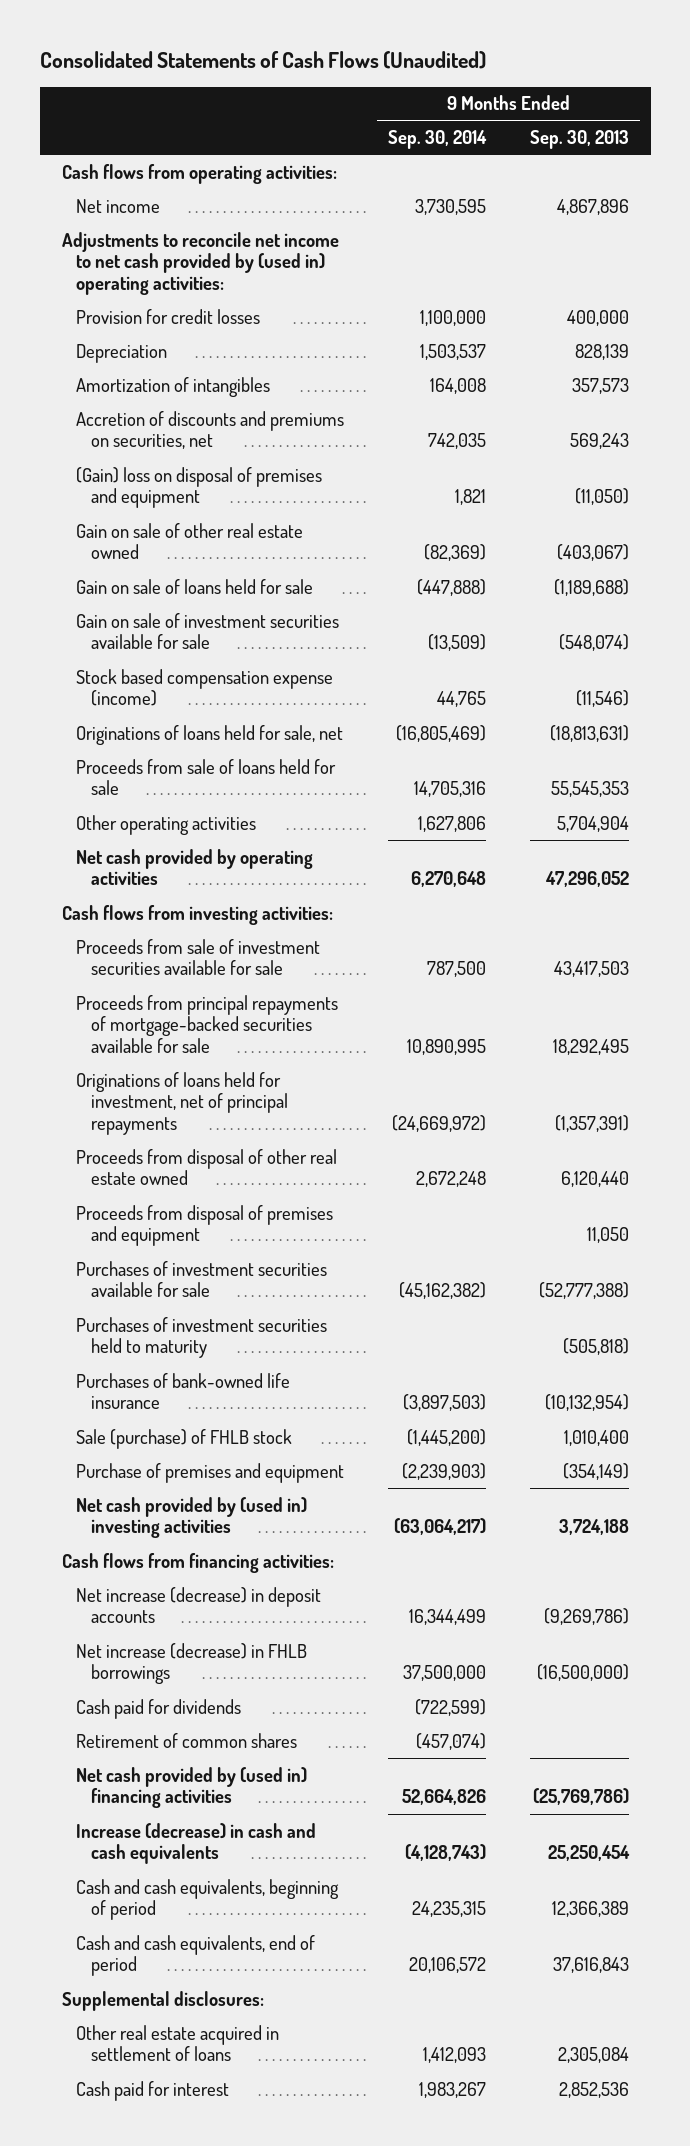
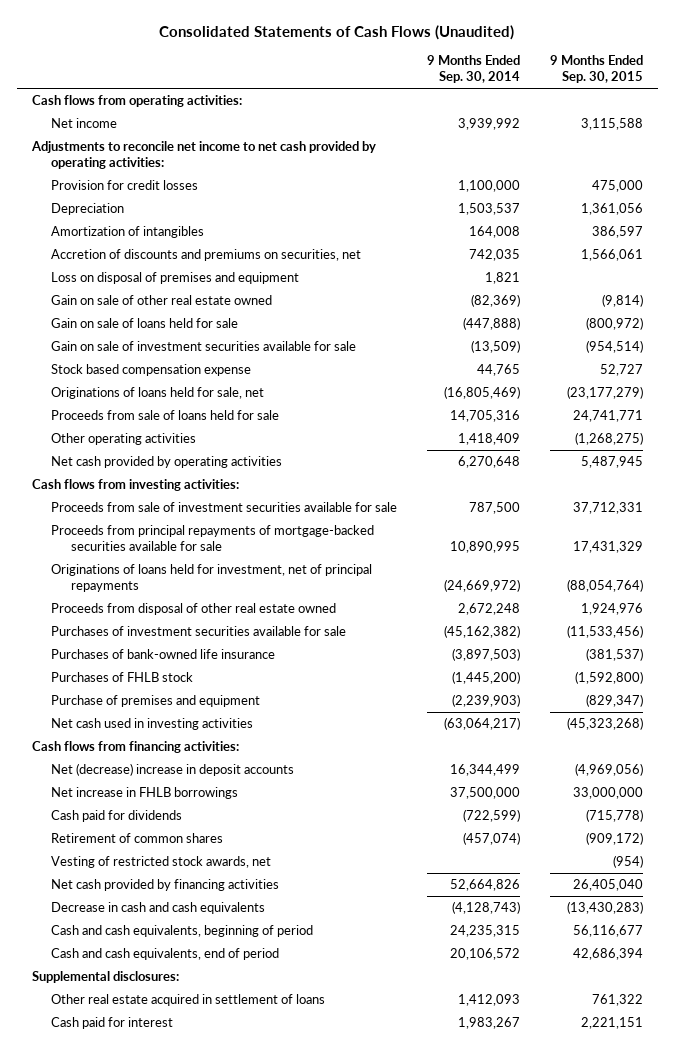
[529,130,629,150] Sep. 30, 2013 -> none
none -> [549,55,643,84] 9 Months Ended Sep. 30, 2015
[415,198,487,215] 3,730,595 -> [458,118,521,131] 3,939,992
[61,231,339,296] Adjustments to reconcile net income to net cash provided by (used in) operating activities: -> [30,141,376,170] Adjustments to reconcile net income to net cash provided by operating activities:
[76,466,323,509] (Gain) loss on disposal of premises and equipment -> [51,272,300,285] Loss on disposal of premises and equipment
[76,668,334,707] Stock based compensation expense (income) -> [51,364,252,377] Stock based compensation expense
[418,815,487,832] 1,627,806 -> [458,433,521,446] 1,418,409
[76,1204,334,1247] Proceeds from disposal of premises and equipment -> none
[76,1316,328,1359] Purchases of investment securities held to maturity -> none
[76,1428,293,1449] Sale (purchase) of FHLB stock -> [51,672,194,683] Purchases of FHLB stock
[76,1496,308,1539] Net cash provided by (used in) investing activities -> [51,718,254,731] Net cash used in investing activities
[76,1586,322,1624] Net increase (decrease) in deposit accounts -> [51,763,295,777] Net (decrease) increase in deposit accounts
[76,1642,308,1685] Net increase (decrease) in FHLB borrowings -> [51,787,239,800] Net increase in FHLB borrowings
none -> [51,856,272,869] Vesting of restricted stock awards, net
[76,1766,308,1809] Net cash provided by (used in) financing activities -> [51,879,280,892] Net cash provided by financing activities
[76,1822,317,1865] Increase (decrease) in cash and cash equivalents -> [51,902,266,915] Decrease in cash and cash equivalents

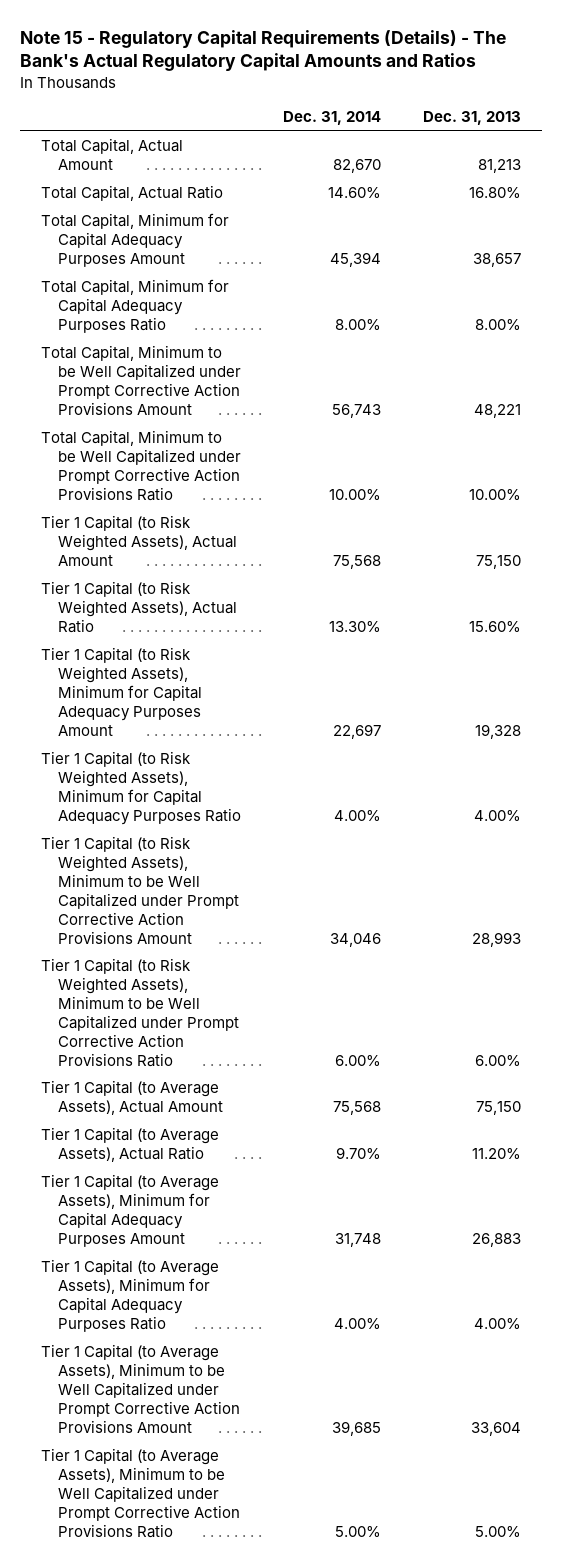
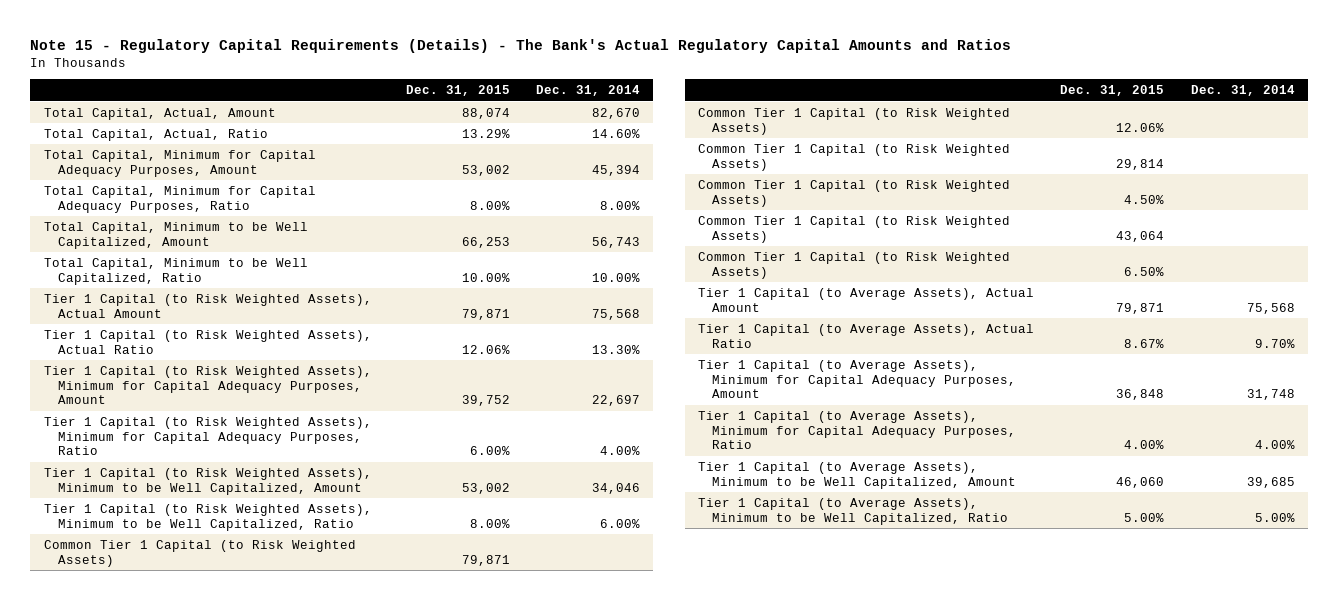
[423,111,522,126] Dec. 31, 2013 -> none
none -> [405,85,510,97] Dec. 31, 2015
[41,138,184,171] Total Capital, Actual Amount -> [43,107,276,120] Total Capital, Actual, Amount
[41,185,224,202] Total Capital, Actual Ratio -> [43,128,268,141] Total Capital, Actual, Ratio
[41,213,230,268] Total Capital, Minimum for Capital Adequacy Purposes Amount -> [43,149,316,177] Total Capital, Minimum for Capital Adequacy Purposes, Amount
[41,279,230,334] Total Capital, Minimum for Capital Adequacy Purposes Ratio -> [43,185,316,213] Total Capital, Minimum for Capital Adequacy Purposes, Ratio
[41,345,242,416] Total Capital, Minimum to be Well Capitalized under Prompt Corrective Action Provisions Amount -> [43,221,308,249] Total Capital, Minimum to be Well Capitalized, Amount
[41,430,242,502] Total Capital, Minimum to be Well Capitalized under Prompt Corrective Action Provisions Ratio -> [43,257,308,285] Total Capital, Minimum to be Well Capitalized, Ratio
[41,647,203,737] Tier 1 Capital (to Risk Weighted Assets), Minimum for Capital Adequacy Purposes Amount -> [43,365,372,405] Tier 1 Capital (to Risk Weighted Assets), Minimum for Capital Adequacy Purposes, Amount
[41,751,242,826] Tier 1 Capital (to Risk Weighted Assets), Minimum for Capital Adequacy Purposes Ratio -> [43,416,372,456] Tier 1 Capital (to Risk Weighted Assets), Minimum for Capital Adequacy Purposes, Ratio
[41,836,240,945] Tier 1 Capital (to Risk Weighted Assets), Minimum to be Well Capitalized under Prompt Corrective Action Provisions Amount -> [43,467,372,495] Tier 1 Capital (to Risk Weighted Assets), Minimum to be Well Capitalized, Amount
[41,958,240,1068] Tier 1 Capital (to Risk Weighted Assets), Minimum to be Well Capitalized under Prompt Corrective Action Provisions Ratio -> [43,503,372,531] Tier 1 Capital (to Risk Weighted Assets), Minimum to be Well Capitalized, Ratio
none -> [43,539,356,567] Common Tier 1 Capital (to Risk Weighted Assets)
none -> [698,107,1011,135] Common Tier 1 Capital (to Risk Weighted Assets)
none -> [698,143,1011,171] Common Tier 1 Capital (to Risk Weighted Assets)
none -> [698,179,1011,207] Common Tier 1 Capital (to Risk Weighted Assets)
none -> [698,215,1011,243] Common Tier 1 Capital (to Risk Weighted Assets)
none -> [698,251,1011,279] Common Tier 1 Capital (to Risk Weighted Assets)
[41,1174,220,1248] Tier 1 Capital (to Average Assets), Minimum for Capital Adequacy Purposes Amount -> [698,359,1016,399] Tier 1 Capital (to Average Assets), Minimum for Capital Adequacy Purposes, Amount
[41,1259,220,1333] Tier 1 Capital (to Average Assets), Minimum for Capital Adequacy Purposes Ratio -> [698,410,1016,450] Tier 1 Capital (to Average Assets), Minimum for Capital Adequacy Purposes, Ratio
[41,1344,241,1434] Tier 1 Capital (to Average Assets), Minimum to be Well Capitalized under Prompt Corrective Action Provisions Amount -> [698,461,1016,489] Tier 1 Capital (to Average Assets), Minimum to be Well Capitalized, Amount
[41,1448,241,1539] Tier 1 Capital (to Average Assets), Minimum to be Well Capitalized under Prompt Corrective Action Provisions Ratio -> [698,497,1008,525] Tier 1 Capital (to Average Assets), Minimum to be Well Capitalized, Ratio

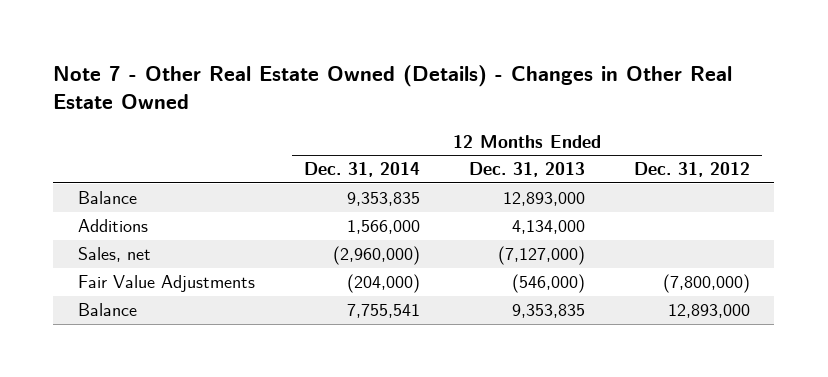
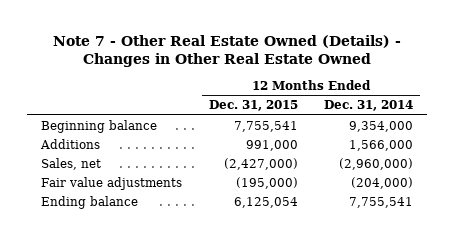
[468,162,585,178] Dec. 31, 2013 -> none
[633,162,750,178] Dec. 31, 2012 -> none
none -> [208,100,298,112] Dec. 31, 2015
[77,191,137,205] Balance -> [40,119,157,133] Beginning balance
[346,192,420,207] 9,353,835 -> [349,120,414,132] 9,354,000
[77,275,255,293] Fair Value Adjustments -> [40,176,182,190] Fair value adjustments
[77,303,137,317] Balance -> [40,195,138,209] Ending balance

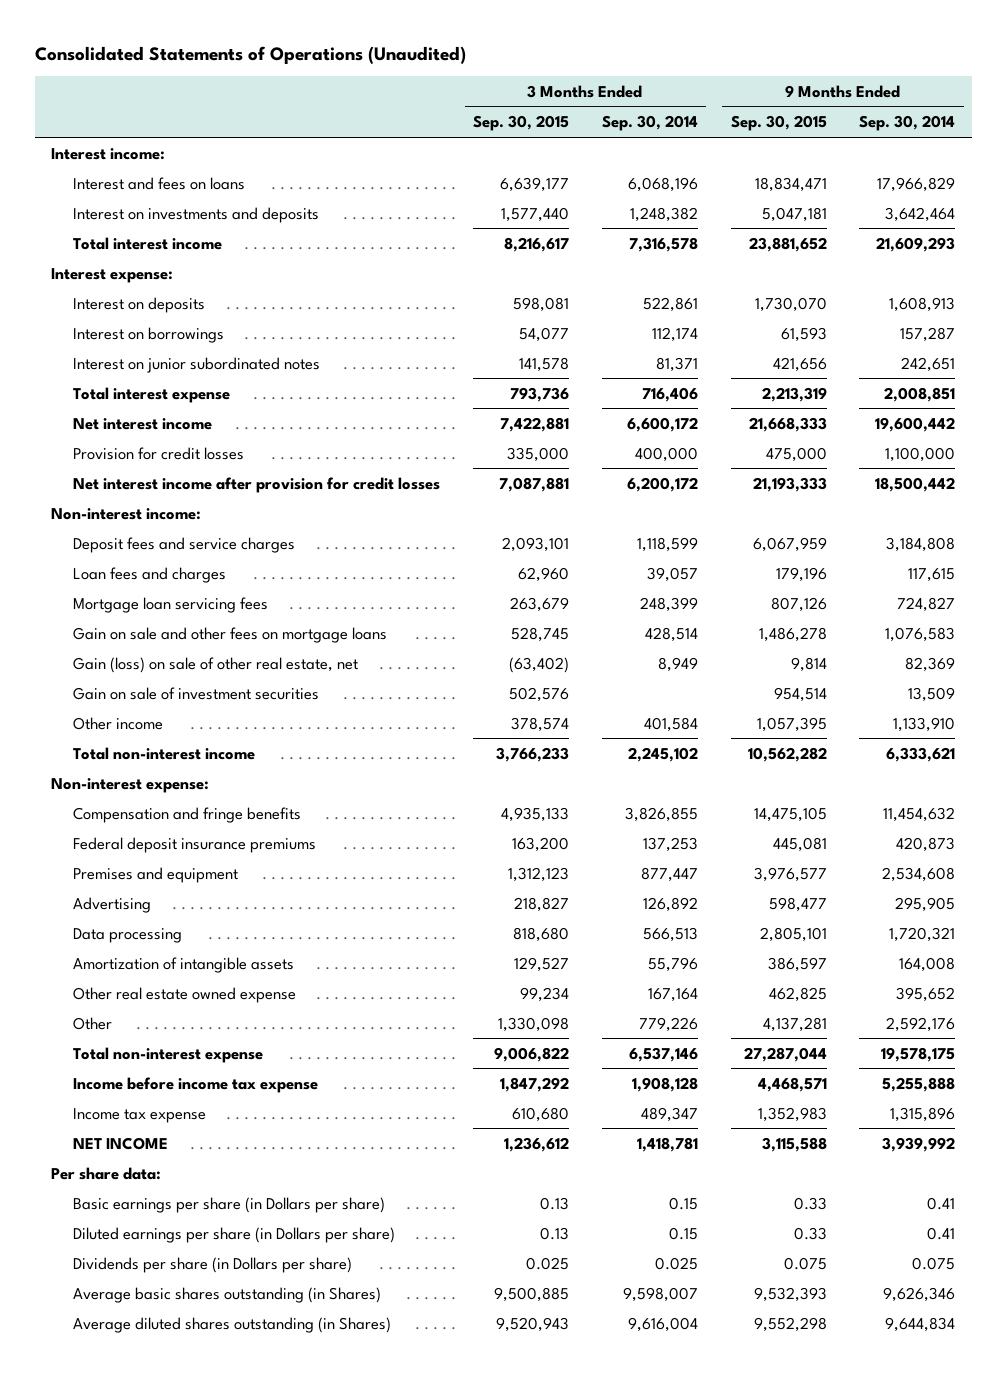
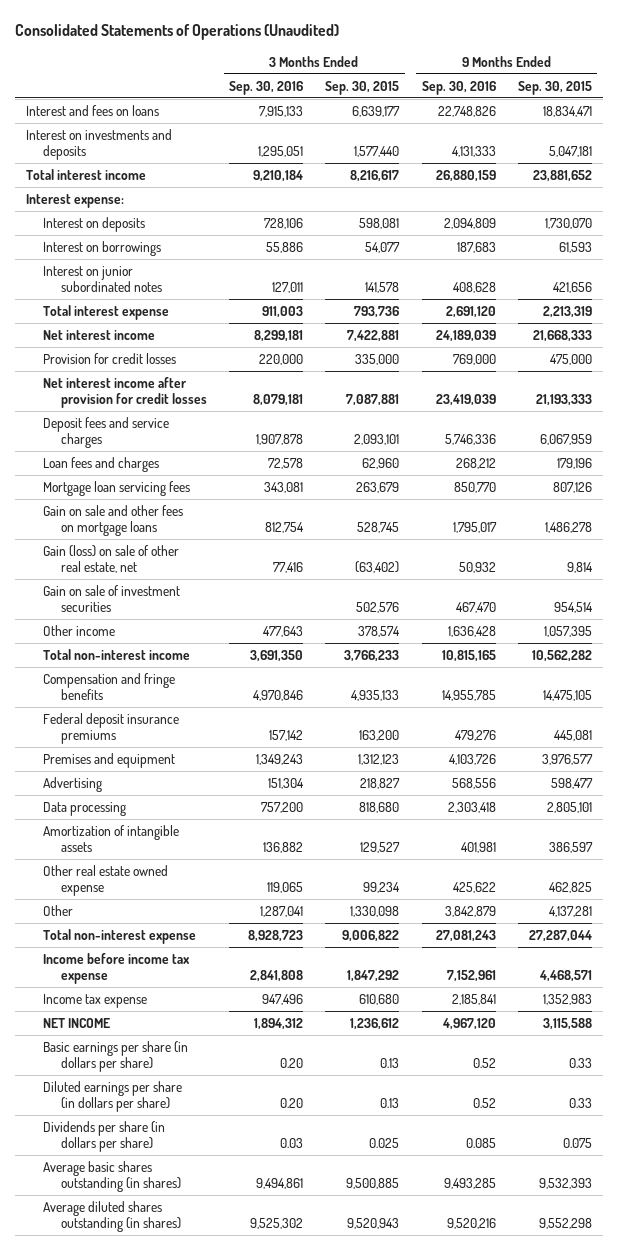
[601,115,698,132] Sep. 30, 2014 -> none
[859,115,956,132] Sep. 30, 2014 -> none
none -> [229,80,304,95] Sep. 30, 2016
none -> [421,80,496,95] Sep. 30, 2016
[50,147,165,160] Interest income: -> none
[50,507,201,520] Non-interest income: -> none
[50,777,209,793] Non-interest expense: -> none
[50,1166,161,1180] Per share data: -> none
[73,1196,386,1213] Basic earnings per share (in Dollars per share) -> [43,1041,189,1072] Basic earnings per share (in dollars per share)
[73,1226,396,1243] Diluted earnings per share (in Dollars per share) -> [43,1081,183,1112] Diluted earnings per share (in dollars per share)
[73,1256,353,1273] Dividends per share (in Dollars per share) -> [43,1121,166,1152] Dividends per share (in dollars per share)
[73,1286,382,1303] Average basic shares outstanding (in Shares) -> [43,1161,181,1192] Average basic shares outstanding (in shares)
[73,1316,392,1333] Average diluted shares outstanding (in Shares) -> [43,1201,181,1232] Average diluted shares outstanding (in shares)

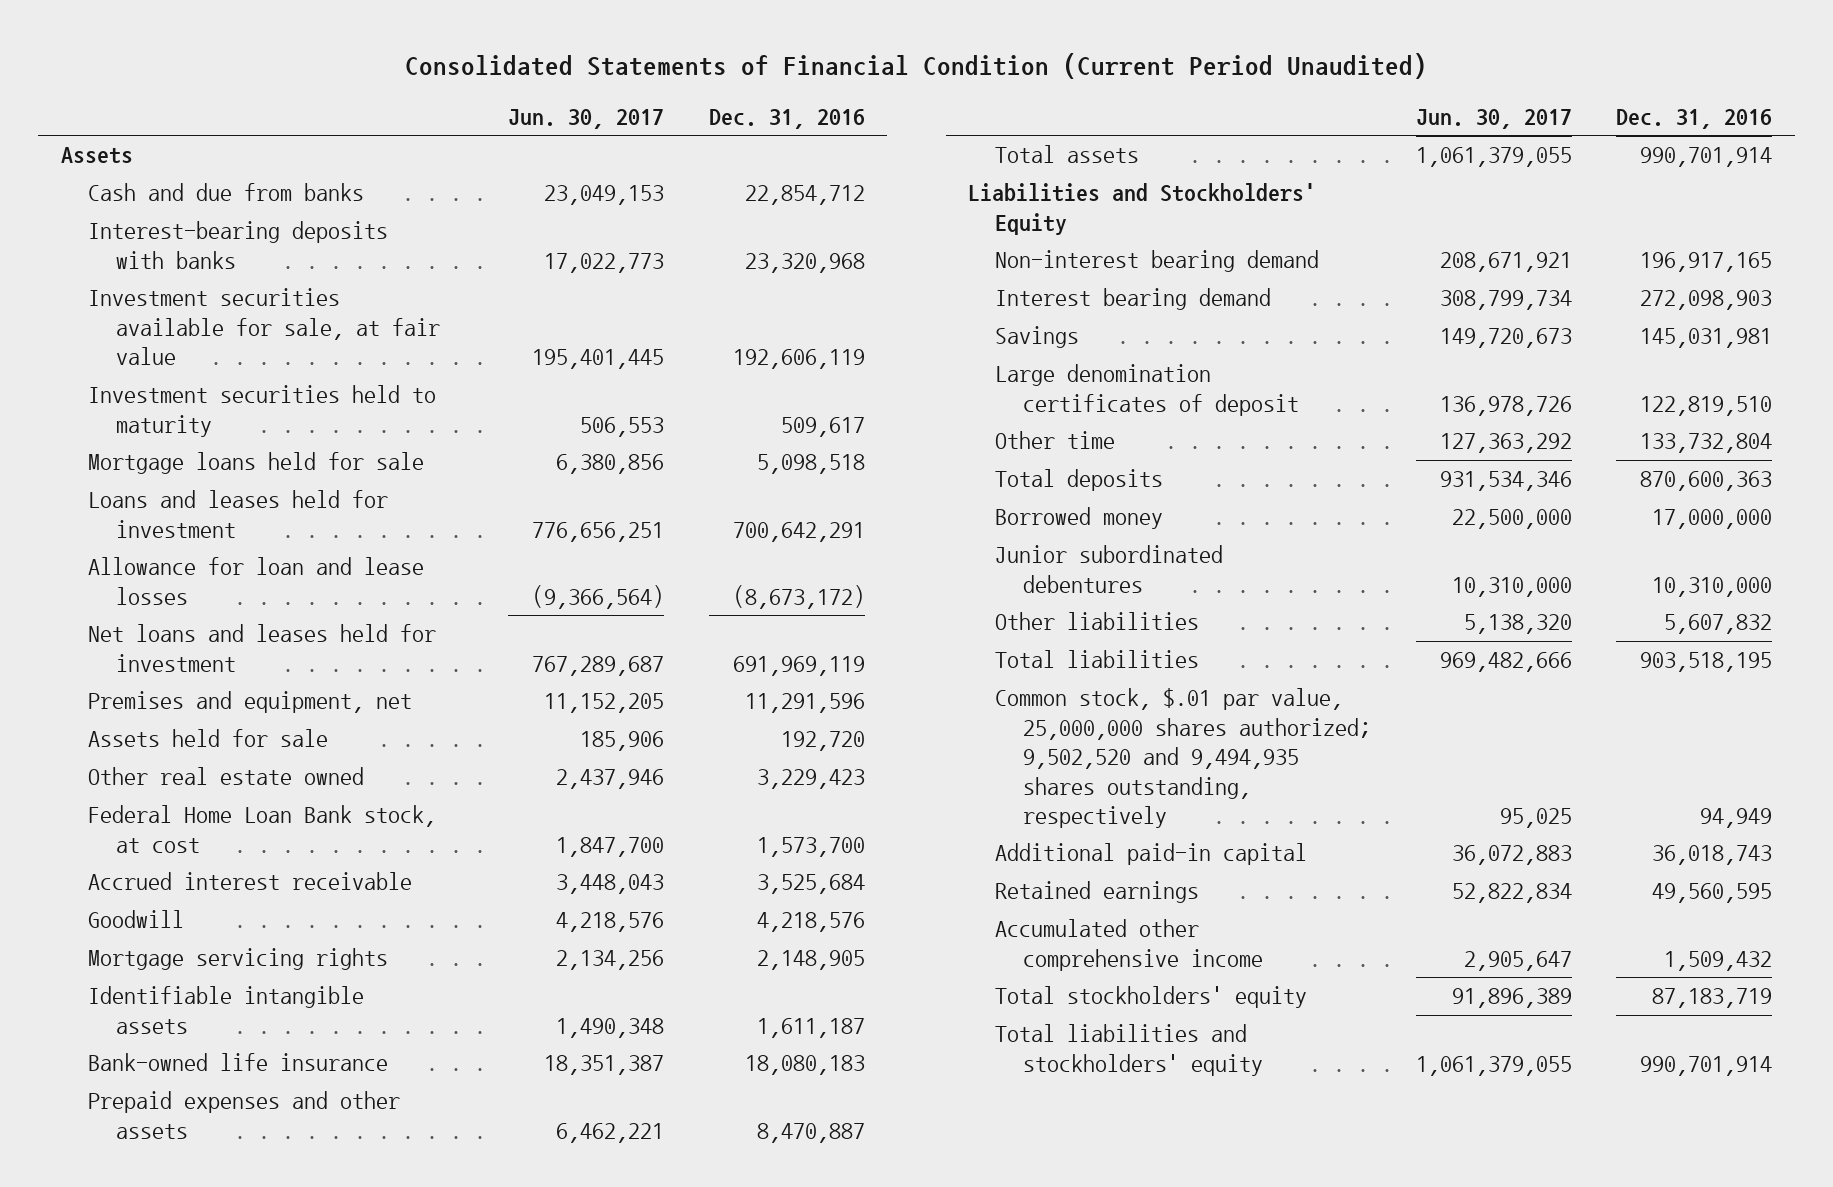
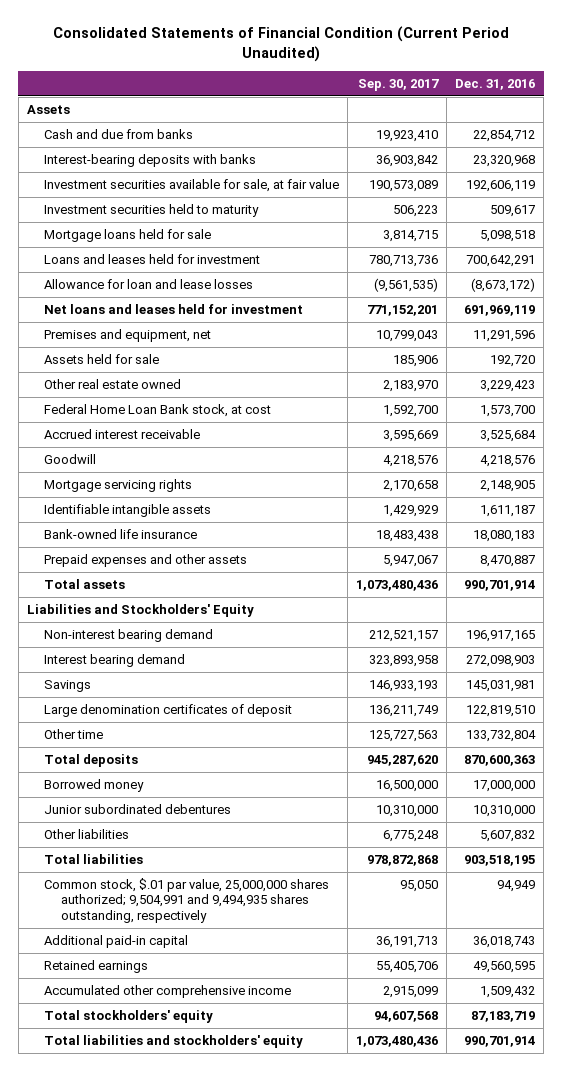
[508,109,665,130] Jun. 30, 2017 -> none
none -> [358,78,440,91] Sep. 30, 2017
[995,688,1371,828] Common stock, $.01 par value, 25,000,000 shares authorized; 9,502,520 and 9,494,935 shares outstanding, respectively -> [44,877,330,923] Common stock, $.01 par value, 25,000,000 shares authorized; 9,504,991 and 9,494,935 shares outstanding, respectively

